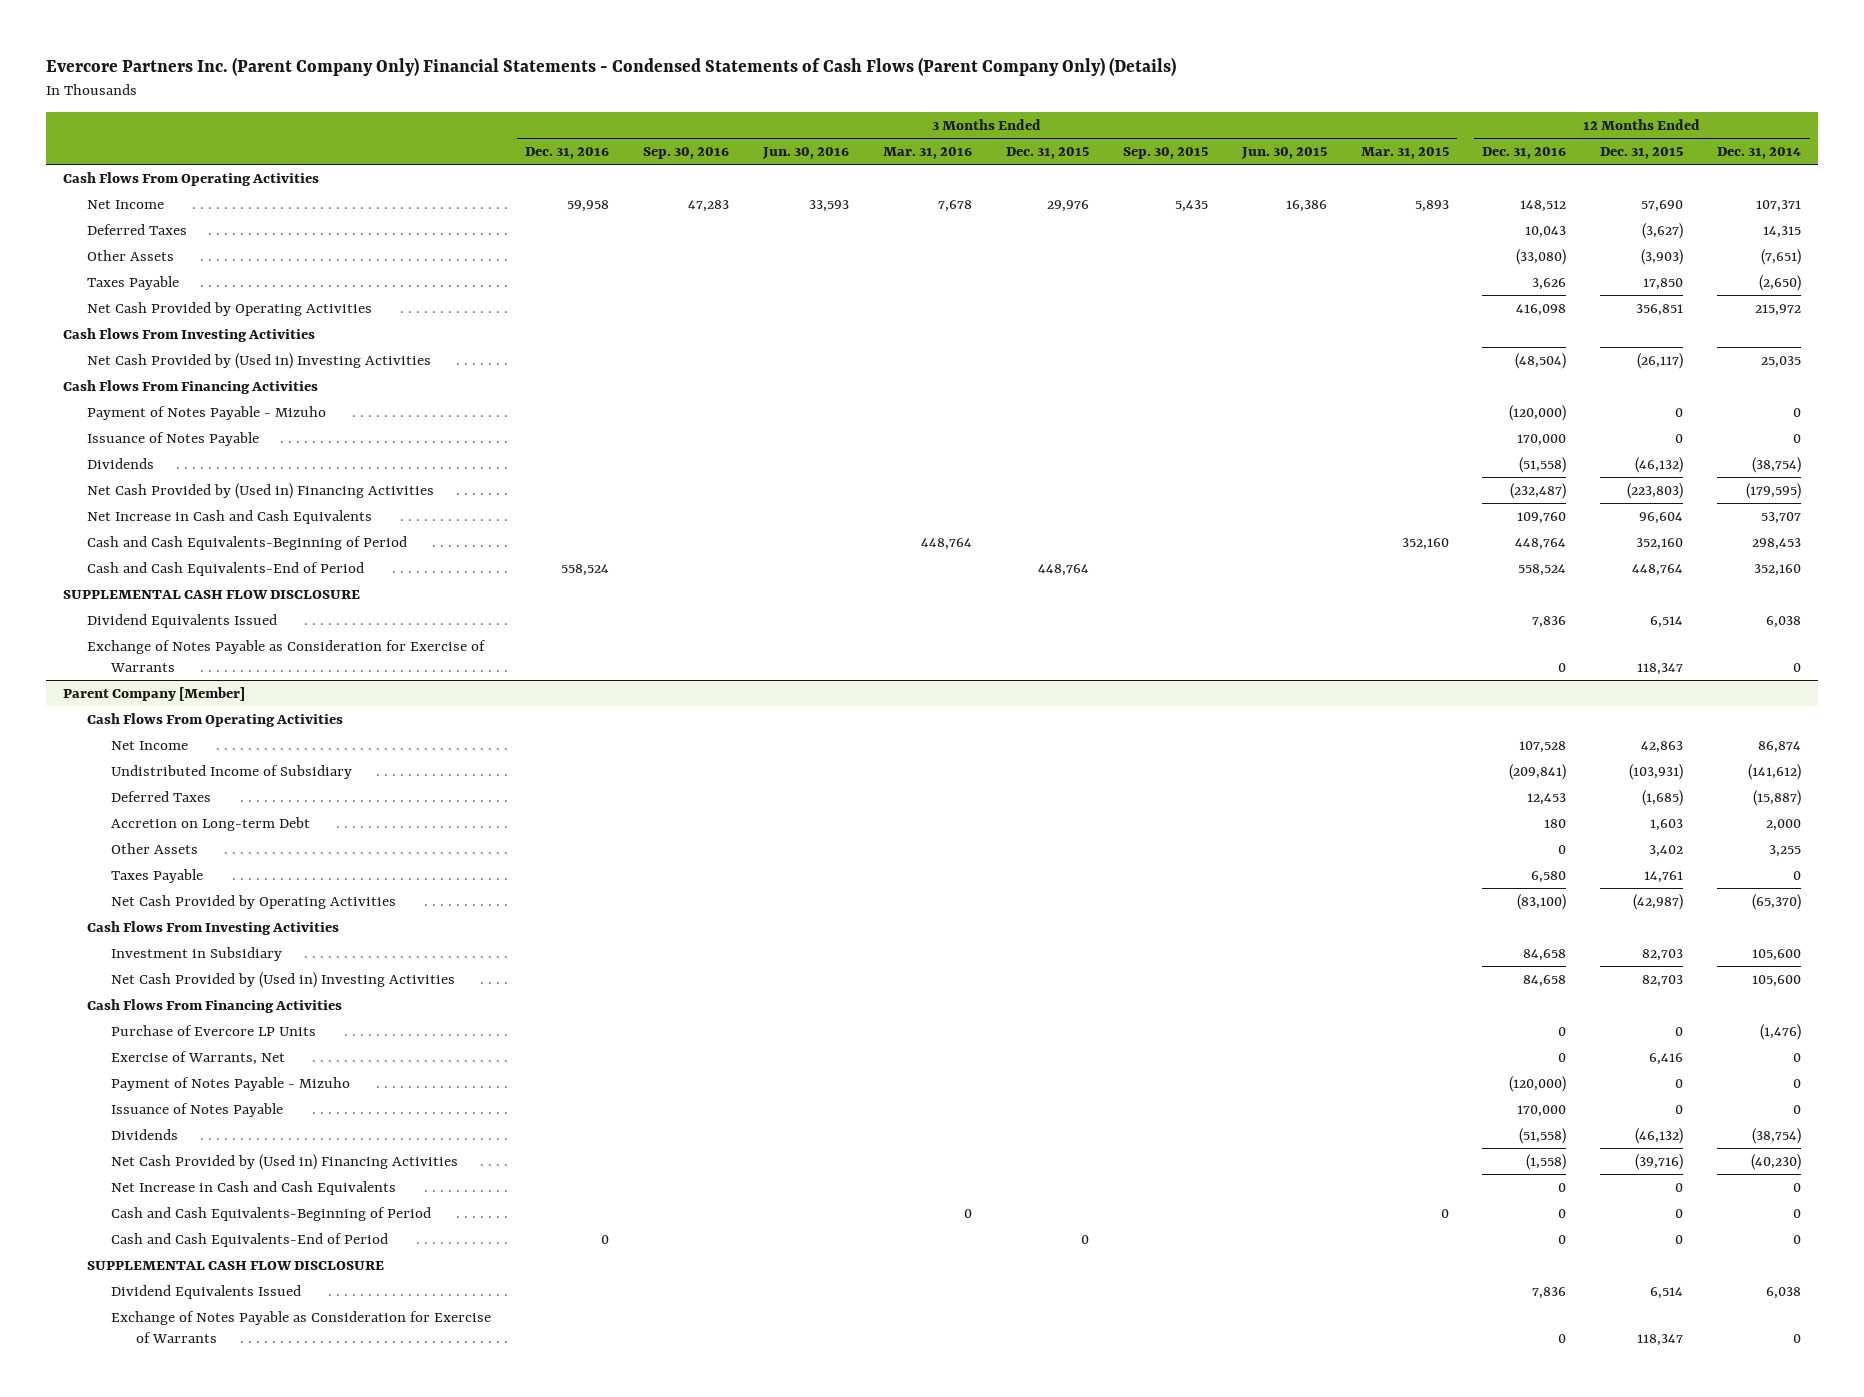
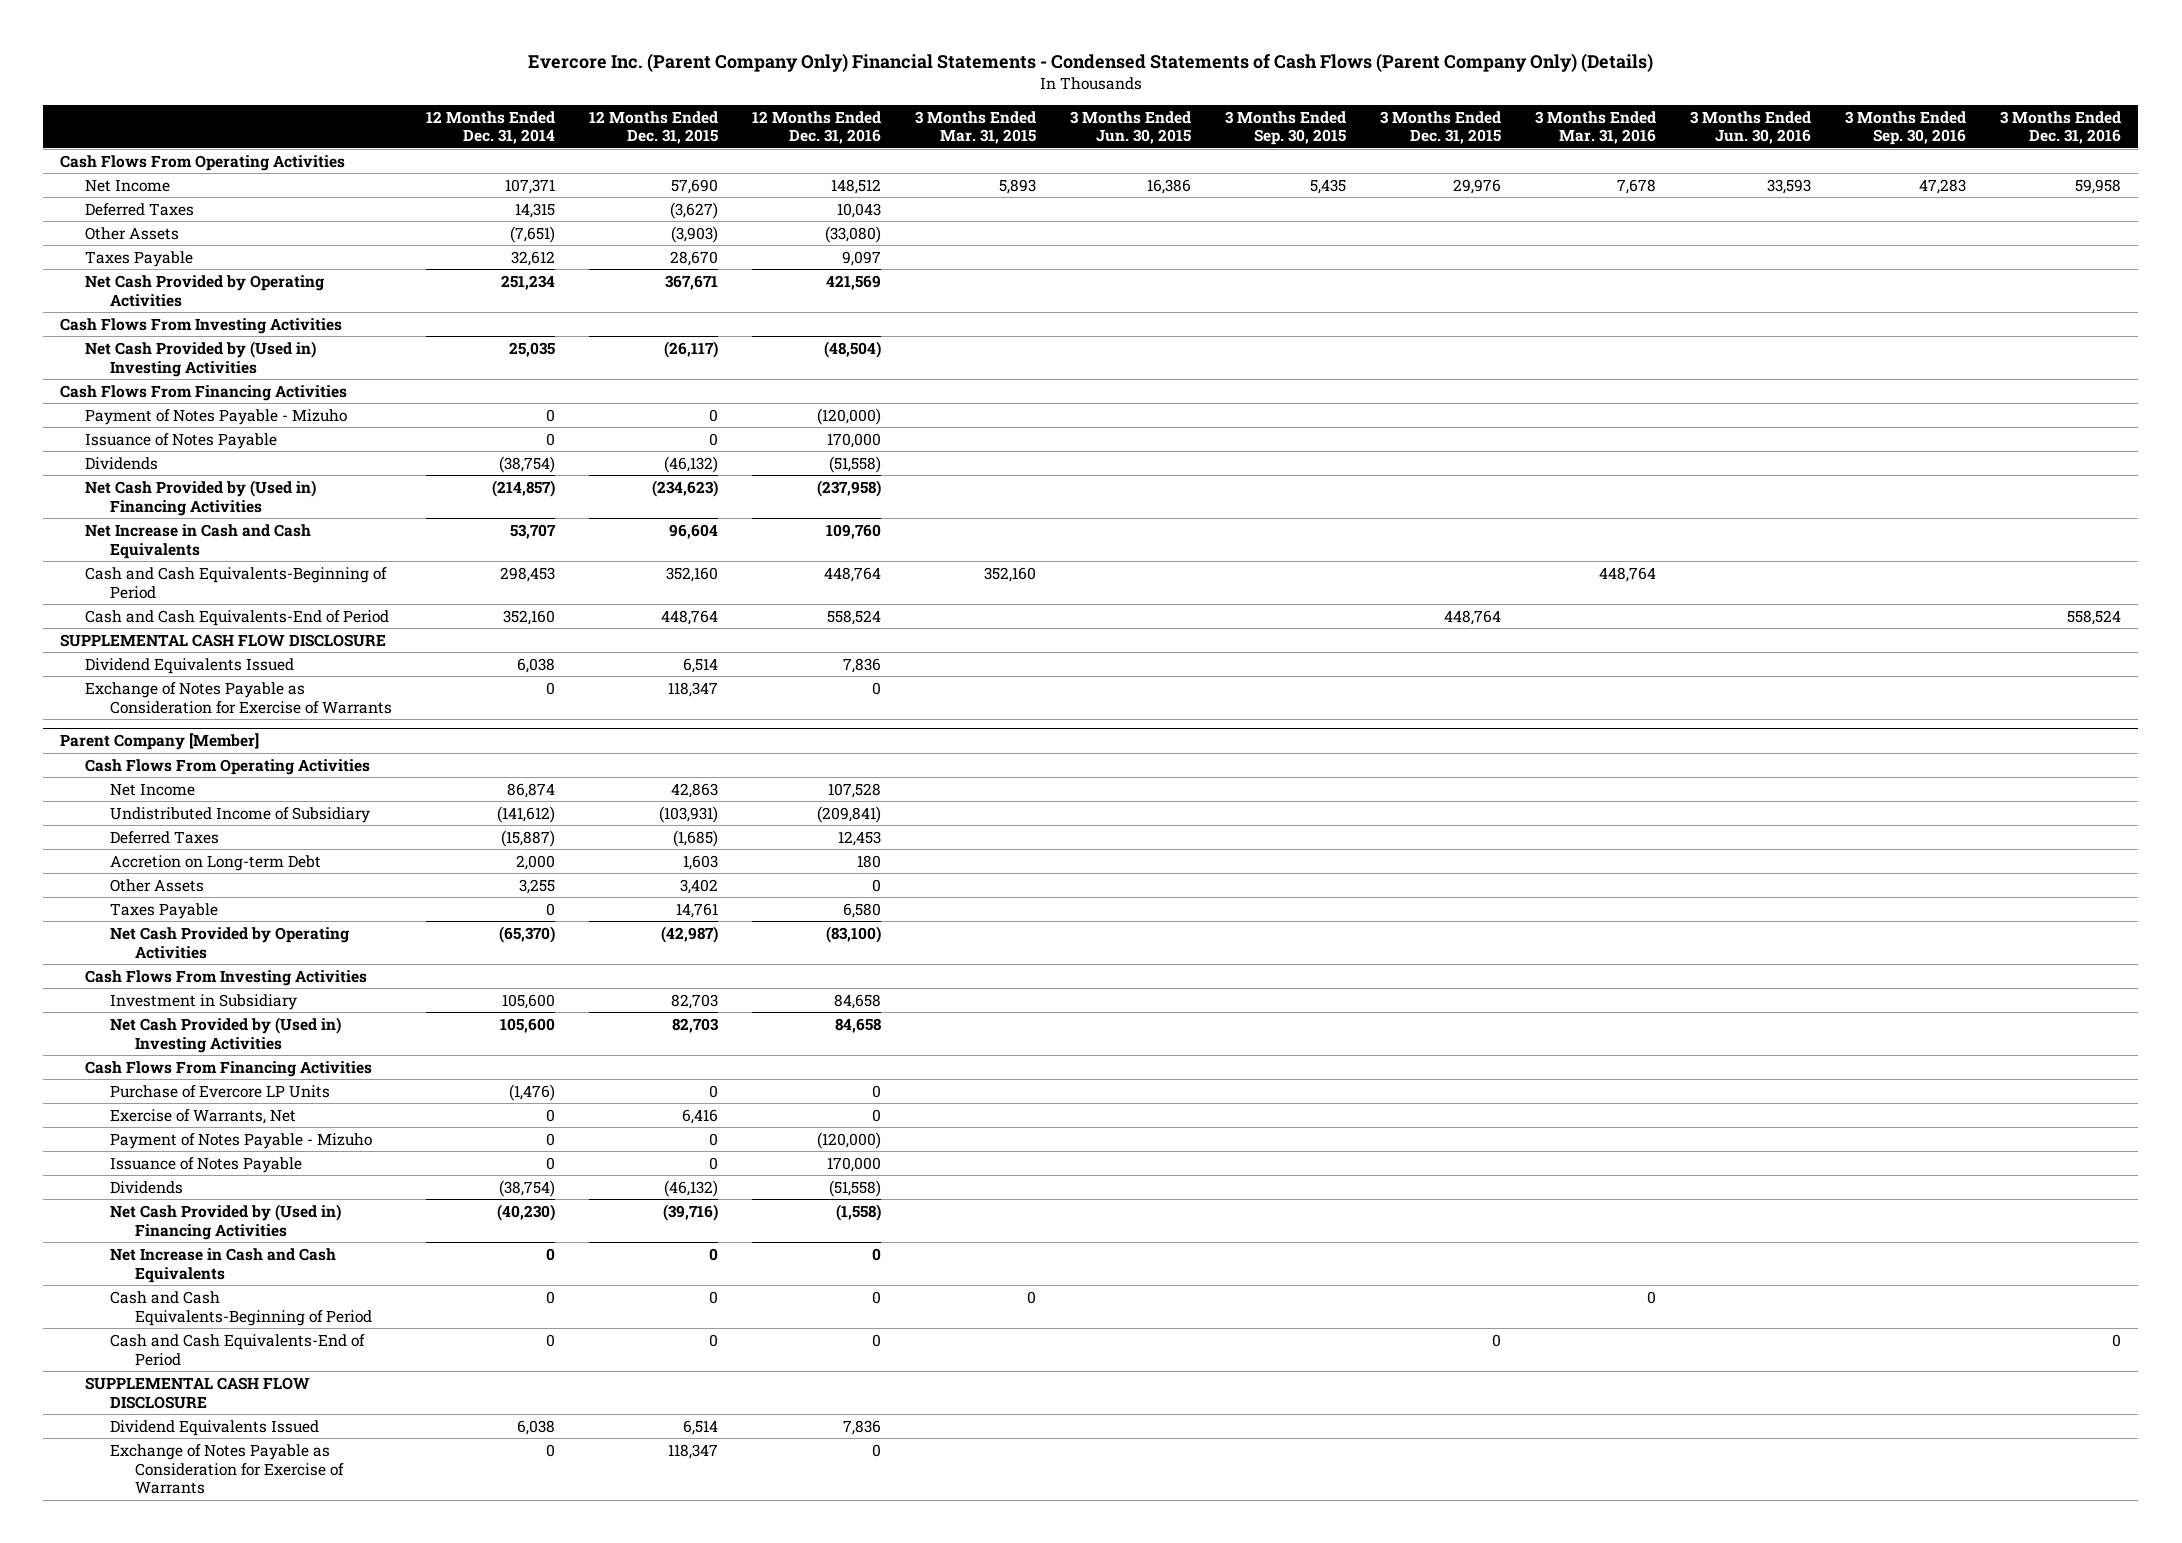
[45,57,1176,77] Evercore Partners Inc. (Parent Company Only) Financial Statements - Condensed Statements of Cash Flows (Parent Company Only) (Details) -> [527,52,1653,72] Evercore Inc. (Parent Company Only) Financial Statements - Condensed Statements of Cash Flows (Parent Company Only) (Details)
[1532,277,1567,290] 3,626 -> [842,250,882,266] 9,097
[1643,277,1684,290] 17,850 -> [670,250,719,266] 28,670
[1759,274,1802,291] (2,650) -> [511,250,556,266] 32,612
[1516,303,1567,316] 416,098 -> [826,274,882,290] 421,569
[1636,303,1684,316] 356,851 -> [665,274,719,290] 367,671
[1755,303,1802,316] 215,972 -> [501,274,556,290] 251,234
[1510,482,1567,499] (232,487) -> [817,479,882,497] (237,958)
[1627,482,1684,499] (223,803) -> [652,479,719,497] (234,623)
[1746,482,1802,499] (179,595) -> [492,479,556,497] (214,857)

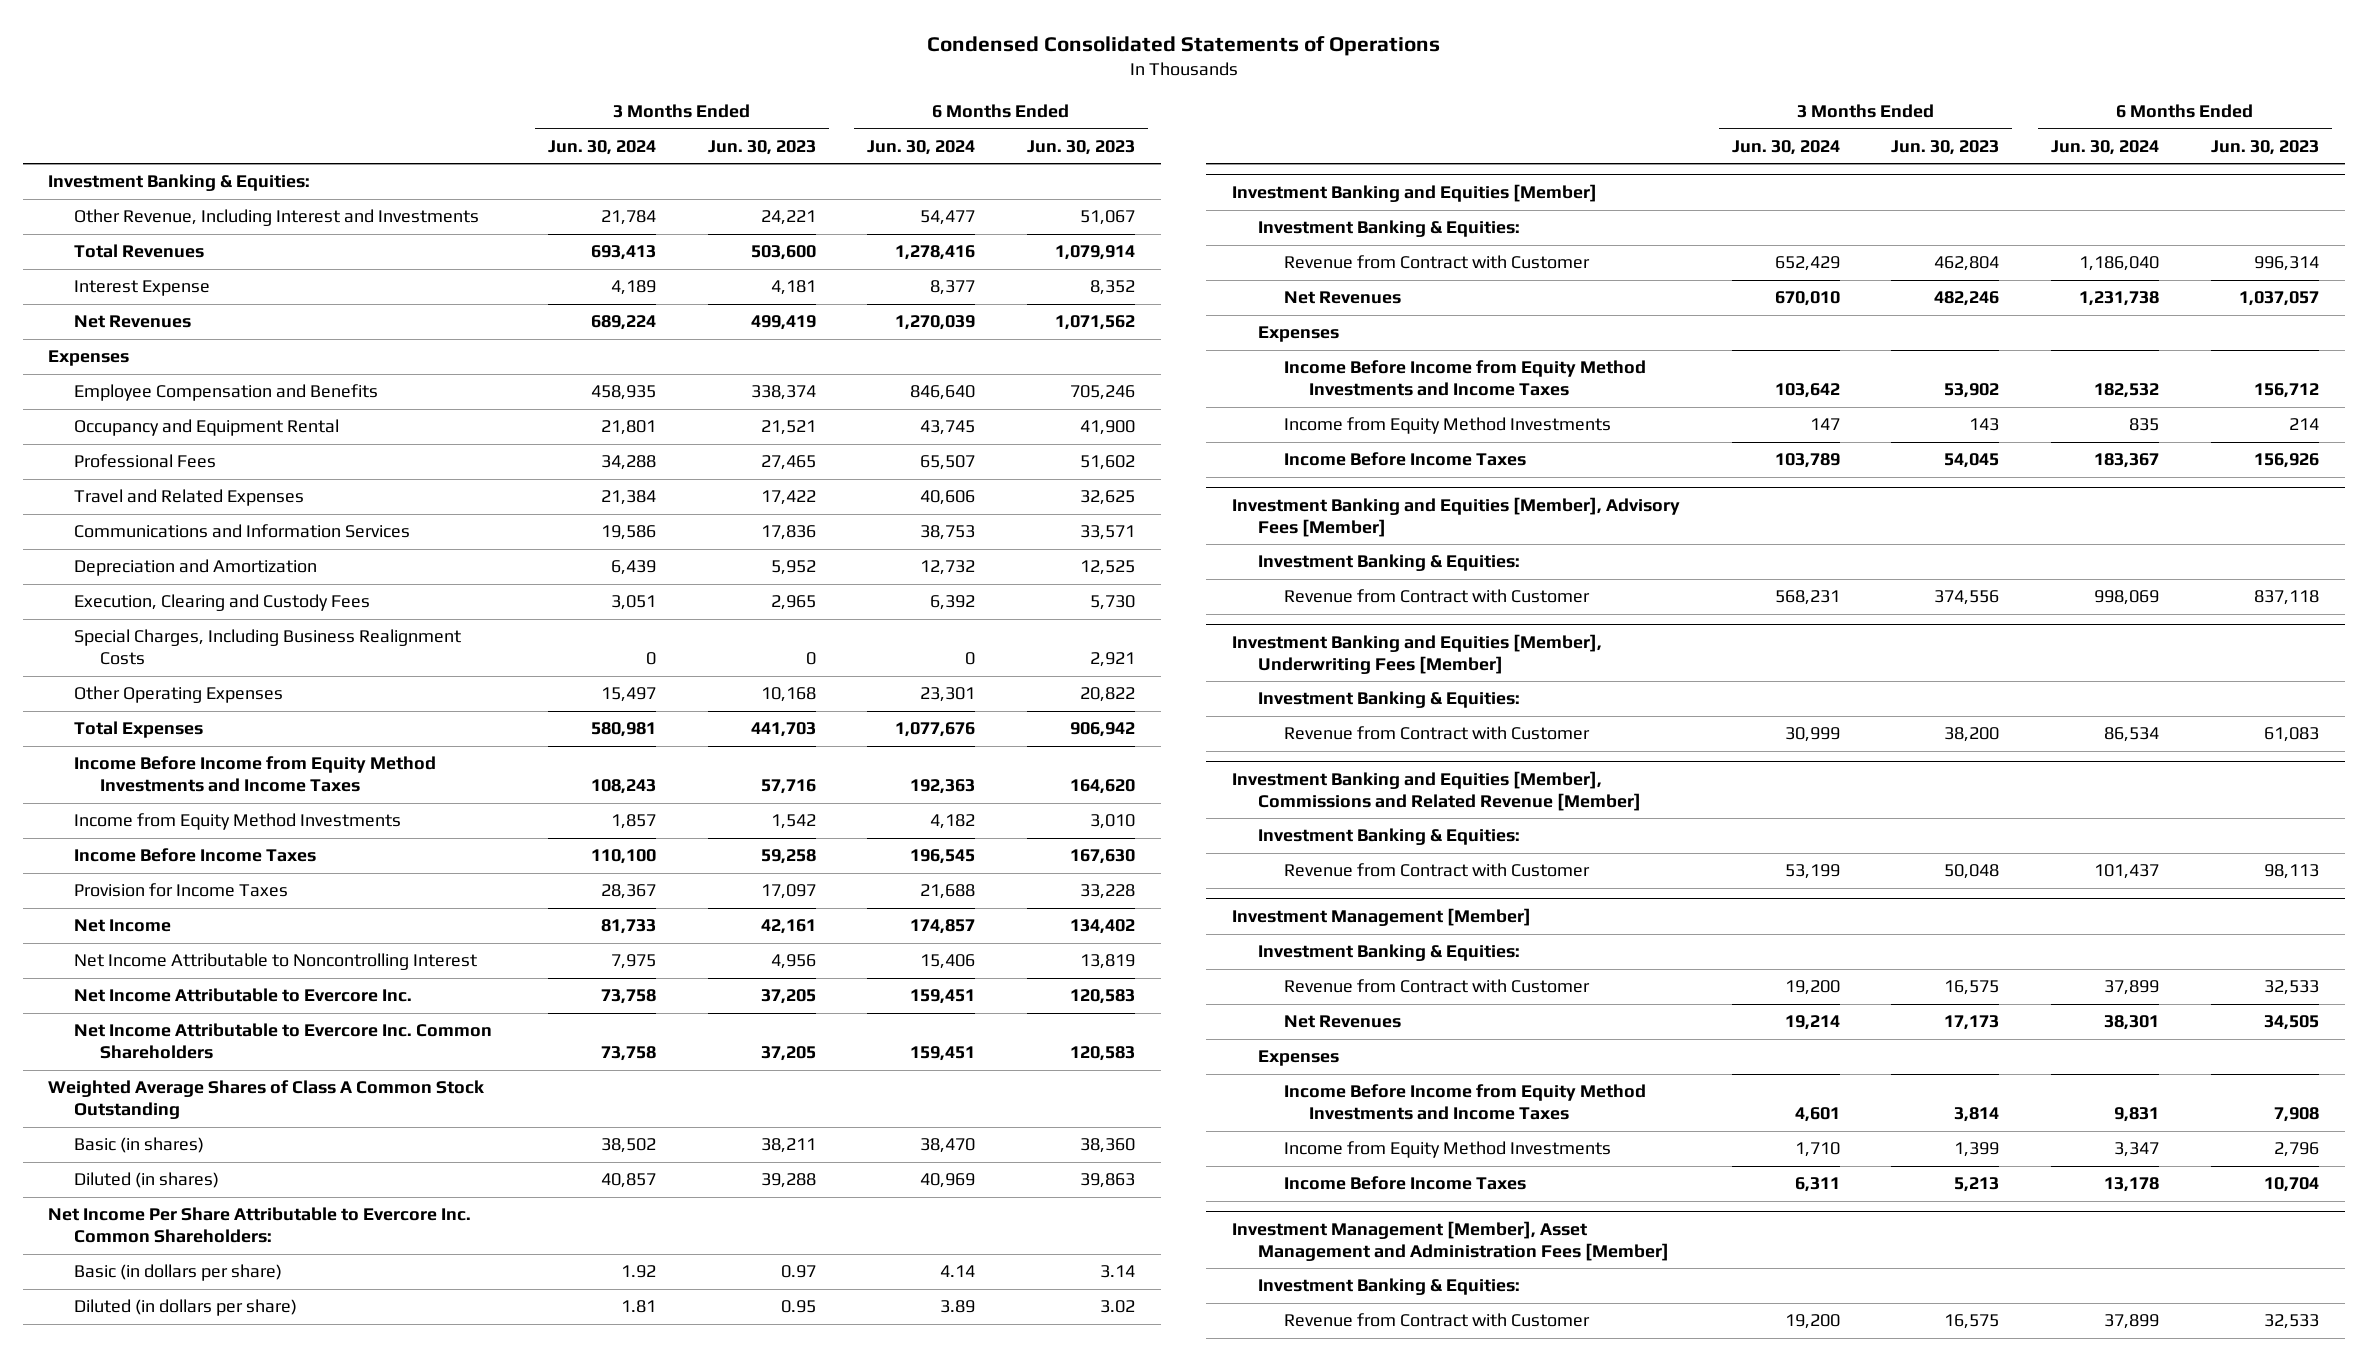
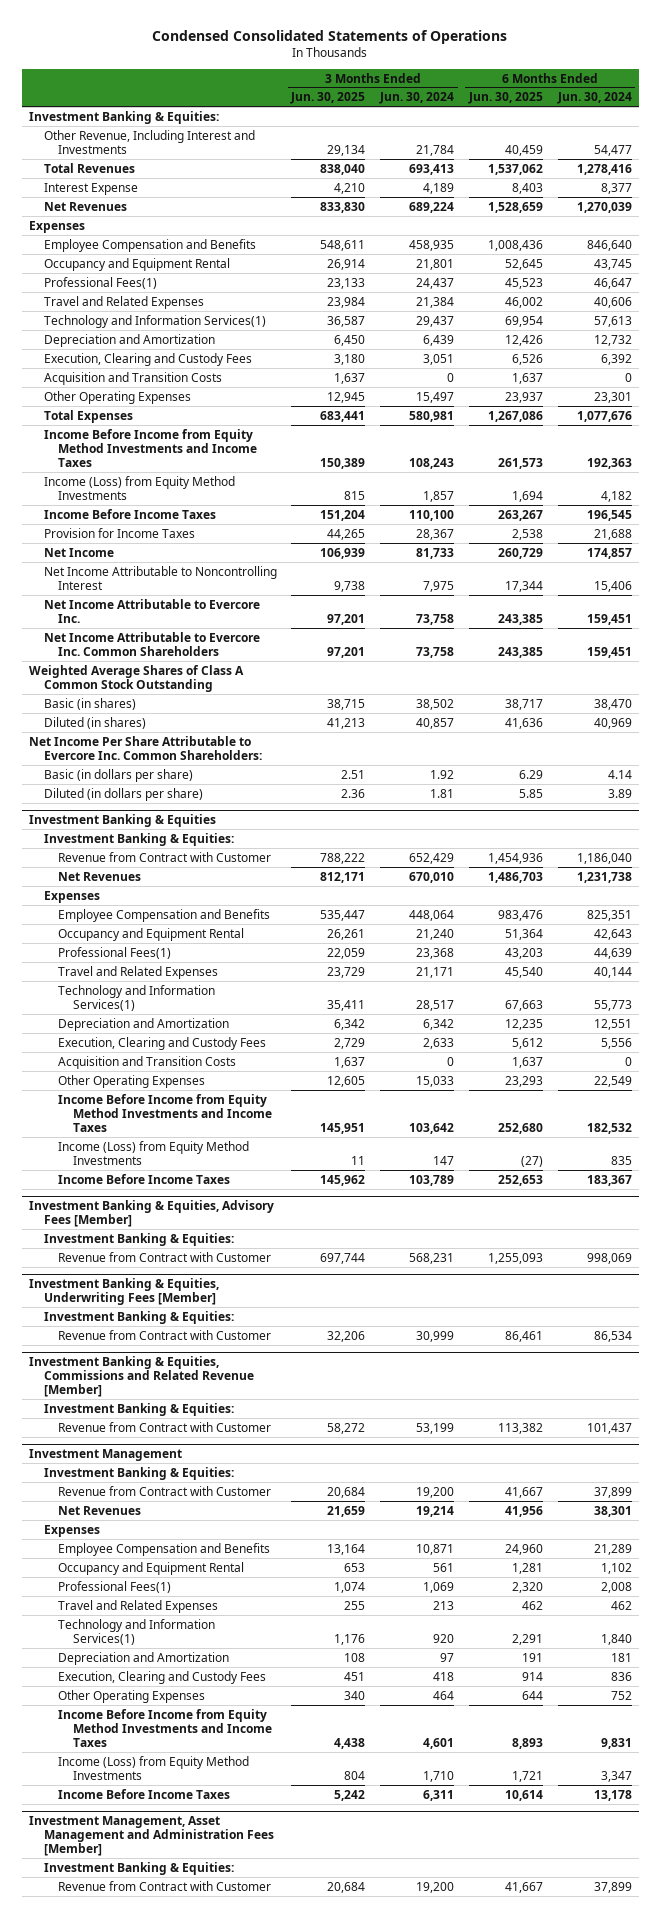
[707,139,816,155] Jun. 30, 2023 -> none
[1027,139,1136,155] Jun. 30, 2023 -> none
none -> [290,92,366,105] Jun. 30, 2025
none -> [467,92,543,105] Jun. 30, 2025
[74,454,217,469] Professional Fees -> [43,276,157,289] Professional Fees(1)
[601,455,657,471] 34,288 -> [416,277,455,289] 24,437
[920,455,976,471] 65,507 -> [593,277,632,289] 46,647
[74,524,411,539] Communications and Information Services -> [43,314,266,328] Technology and Information Services(1)
[601,525,657,541] 19,586 -> [416,315,455,327] 29,437
[920,525,976,541] 38,753 -> [593,315,632,327] 57,613
[74,629,462,665] Special Charges, Including Business Realignment Costs -> none
none -> [43,371,222,385] Acquisition and Transition Costs
[74,813,402,831] Income from Equity Method Investments -> [43,475,235,500] Income (Loss) from Equity Method Investments
[1232,184,1598,203] Investment Banking and Equities [Member] -> [29,813,217,827] Investment Banking & Equities
none -> [58,908,271,922] Employee Compensation and Benefits
none -> [58,927,245,941] Occupancy and Equipment Rental
none -> [58,946,172,959] Professional Fees(1)
none -> [58,965,219,979] Travel and Related Expenses
none -> [58,984,216,1011] Technology and Information Services(1)
none -> [58,1017,230,1031] Depreciation and Amortization
none -> [58,1036,267,1050] Execution, Clearing and Custody Fees
none -> [58,1055,237,1069] Acquisition and Transition Costs
none -> [58,1074,206,1088] Other Operating Expenses
[1283,417,1611,435] Income from Equity Method Investments -> [58,1140,250,1165] Income (Loss) from Equity Method Investments
[1232,497,1681,537] Investment Banking and Equities [Member], Advisory Fees [Member] -> [29,1199,275,1227] Investment Banking & Equities, Advisory Fees [Member]
[1232,634,1603,674] Investment Banking and Equities [Member], Underwriting Fees [Member] -> [29,1277,220,1305] Investment Banking & Equities, Underwriting Fees [Member]
[1232,771,1641,811] Investment Banking and Equities [Member], Commissions and Related Revenue [Member] -> [29,1355,254,1398] Investment Banking & Equities, Commissions and Related Revenue [Member]
[1232,908,1532,927] Investment Management [Member] -> [29,1448,183,1461] Investment Management
none -> [58,1542,271,1556] Employee Compensation and Benefits
none -> [58,1561,245,1575] Occupancy and Equipment Rental
none -> [58,1580,172,1593] Professional Fees(1)
none -> [58,1599,219,1613] Travel and Related Expenses
none -> [58,1618,216,1645] Technology and Information Services(1)
none -> [58,1651,230,1665] Depreciation and Amortization
none -> [58,1670,267,1684] Execution, Clearing and Custody Fees
none -> [58,1689,206,1703] Other Operating Expenses
[1283,1141,1611,1159] Income from Equity Method Investments -> [58,1755,250,1780] Income (Loss) from Equity Method Investments
[1232,1221,1669,1261] Investment Management [Member], Asset Management and Administration Fees [Member] -> [29,1815,274,1857] Investment Management, Asset Management and Administration Fees [Member]

